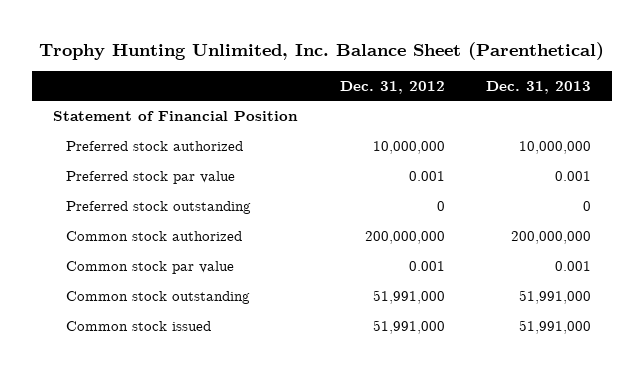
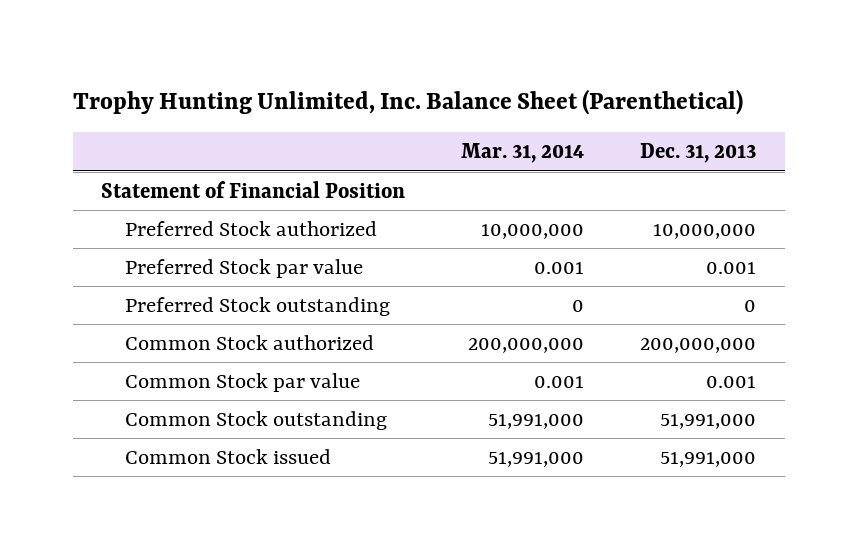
[339,80,445,94] Dec. 31, 2012 -> none
none -> [461,143,585,164] Mar. 31, 2014
[65,140,243,151] Preferred stock authorized -> [124,220,377,236] Preferred Stock authorized
[65,170,235,184] Preferred stock par value -> [124,258,363,278] Preferred Stock par value
[65,200,251,214] Preferred stock outstanding -> [124,296,390,316] Preferred Stock outstanding
[65,230,242,241] Common stock authorized -> [124,334,374,350] Common Stock authorized
[65,260,234,274] Common stock par value -> [124,372,360,392] Common Stock par value
[65,290,250,304] Common stock outstanding -> [124,410,387,430] Common Stock outstanding
[65,320,211,331] Common stock issued -> [124,448,331,464] Common Stock issued

